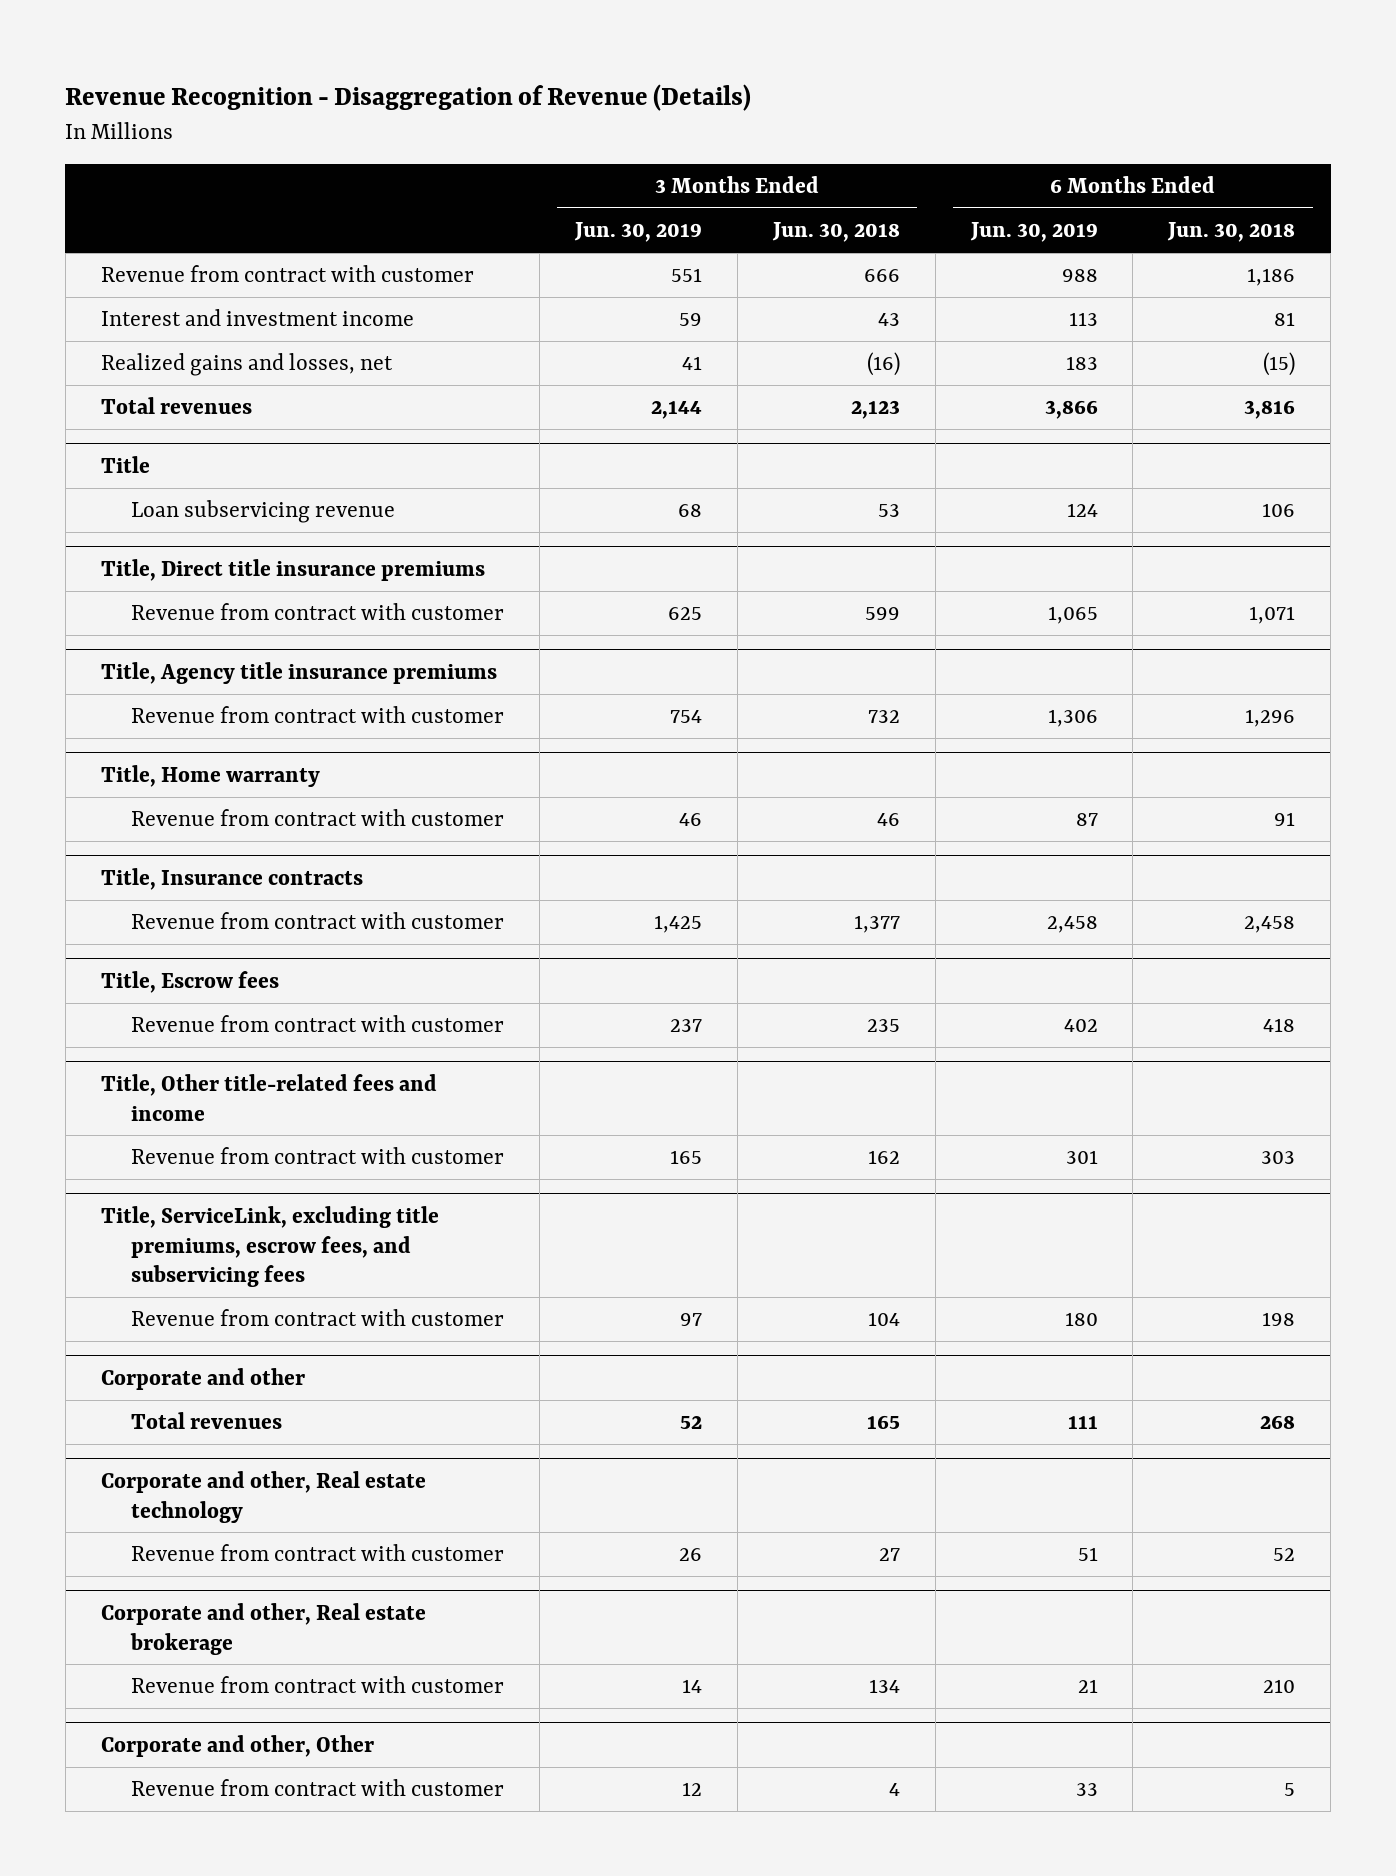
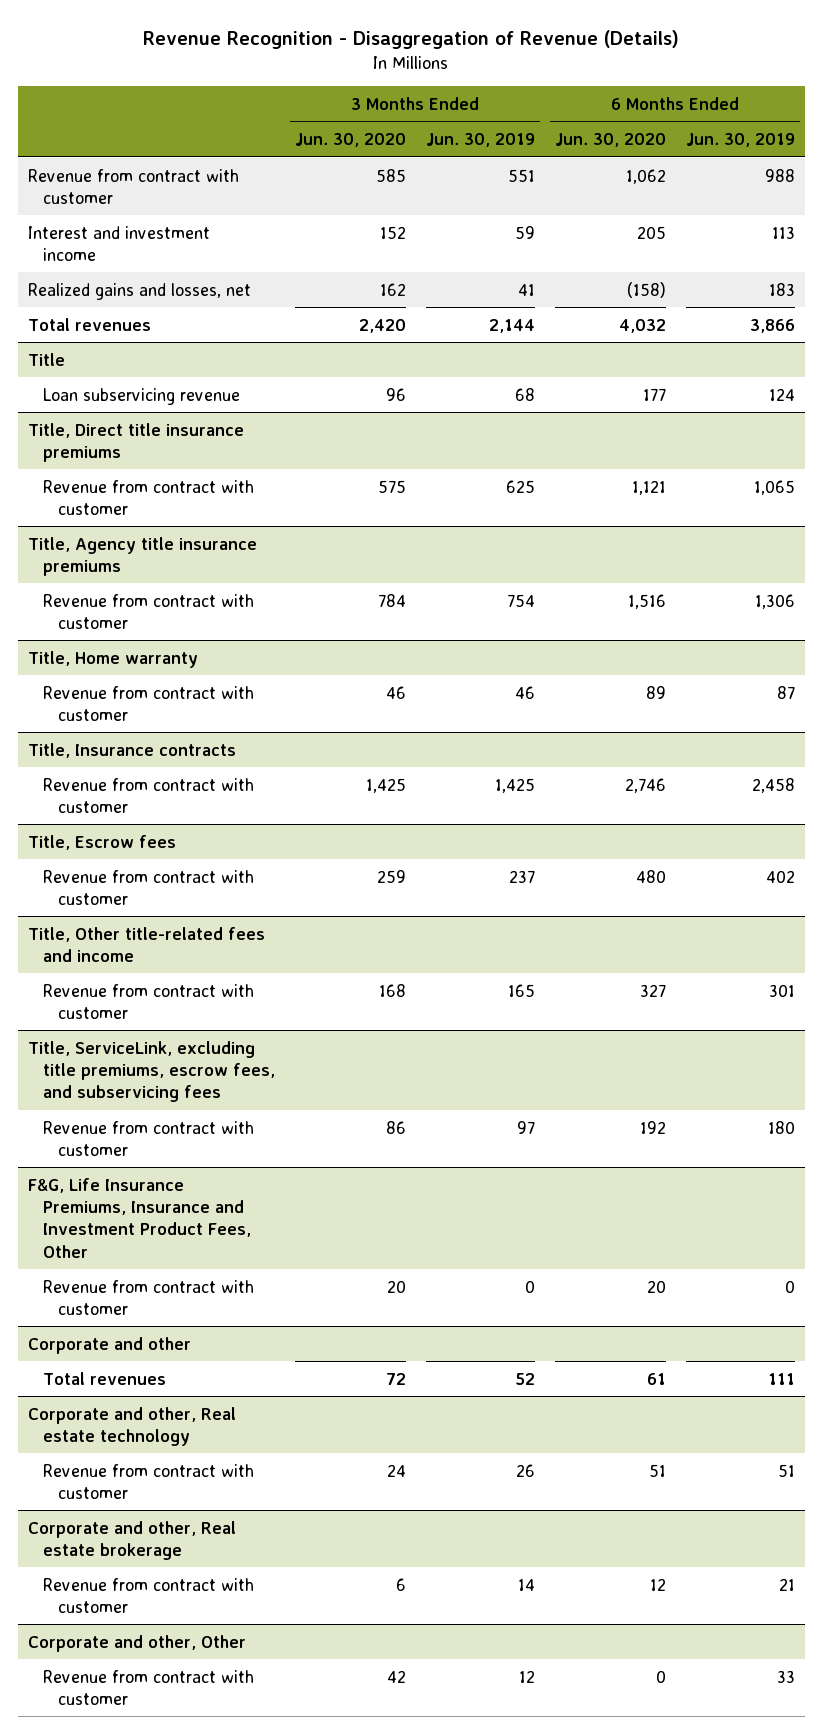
[771,222,900,243] Jun. 30, 2018 -> none
[1167,222,1296,243] Jun. 30, 2018 -> none
none -> [294,133,406,148] Jun. 30, 2020
none -> [554,133,666,148] Jun. 30, 2020
none -> [27,1177,252,1258] F&G, Life Insurance Premiums, Insurance and Investment Product Fees, Other
none -> [43,1279,255,1315] Revenue from contract with customer

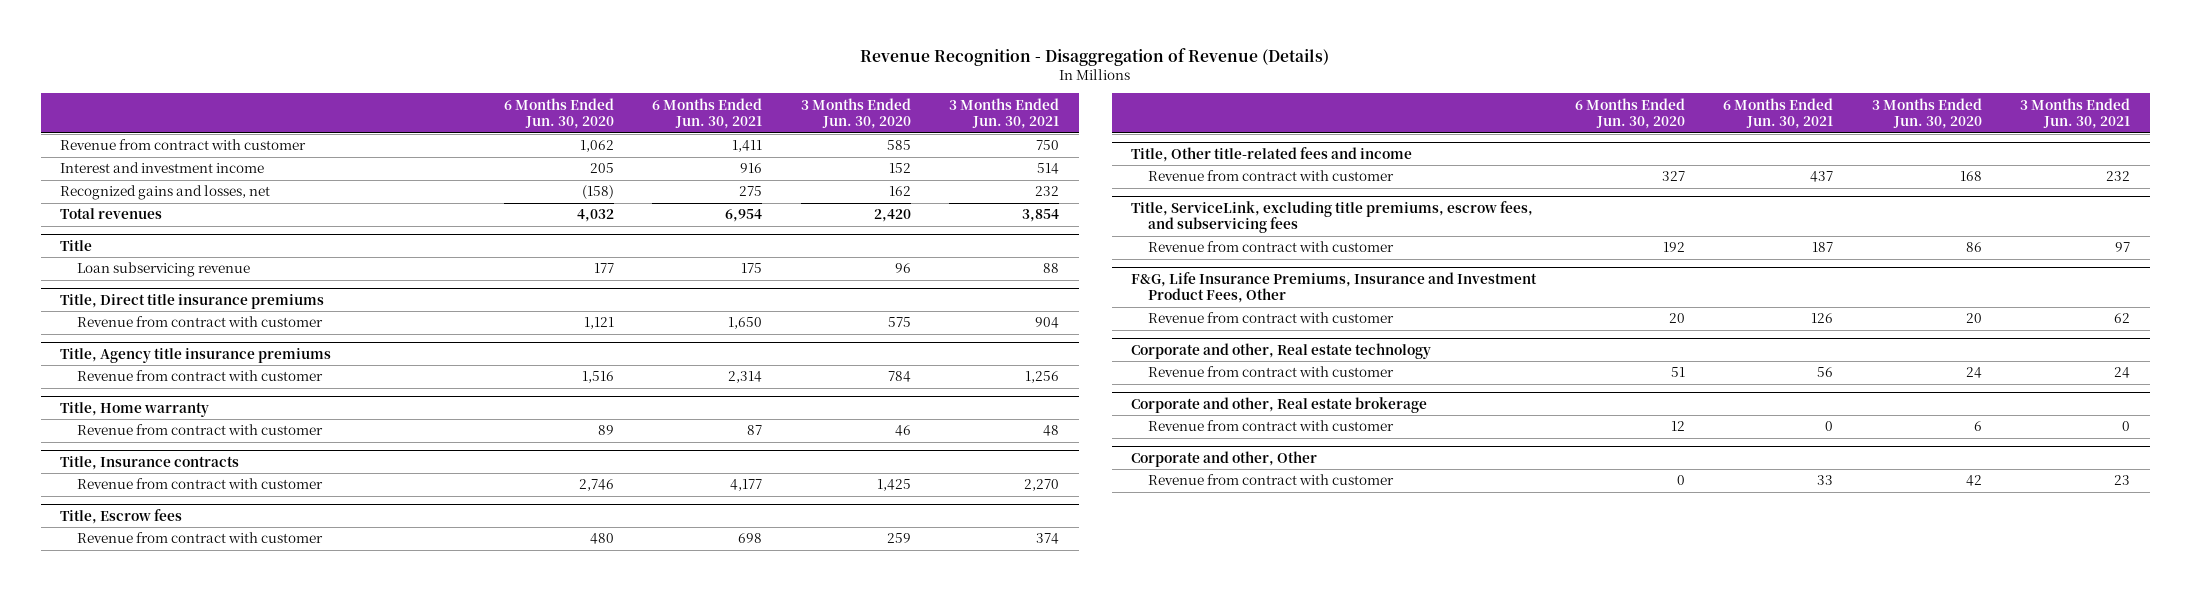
[425,133,535,148] Jun. 30, 2019 -> none
[685,133,795,148] Jun. 30, 2019 -> none
none -> [652,97,763,130] 6 Months Ended Jun. 30, 2021
none -> [949,97,1060,130] 3 Months Ended Jun. 30, 2021
[27,282,251,300] Realized gains and losses, net -> [60,185,271,201] Recognized gains and losses, net
[27,1336,191,1354] Corporate and other -> none
[43,1371,167,1385] Total revenues -> none

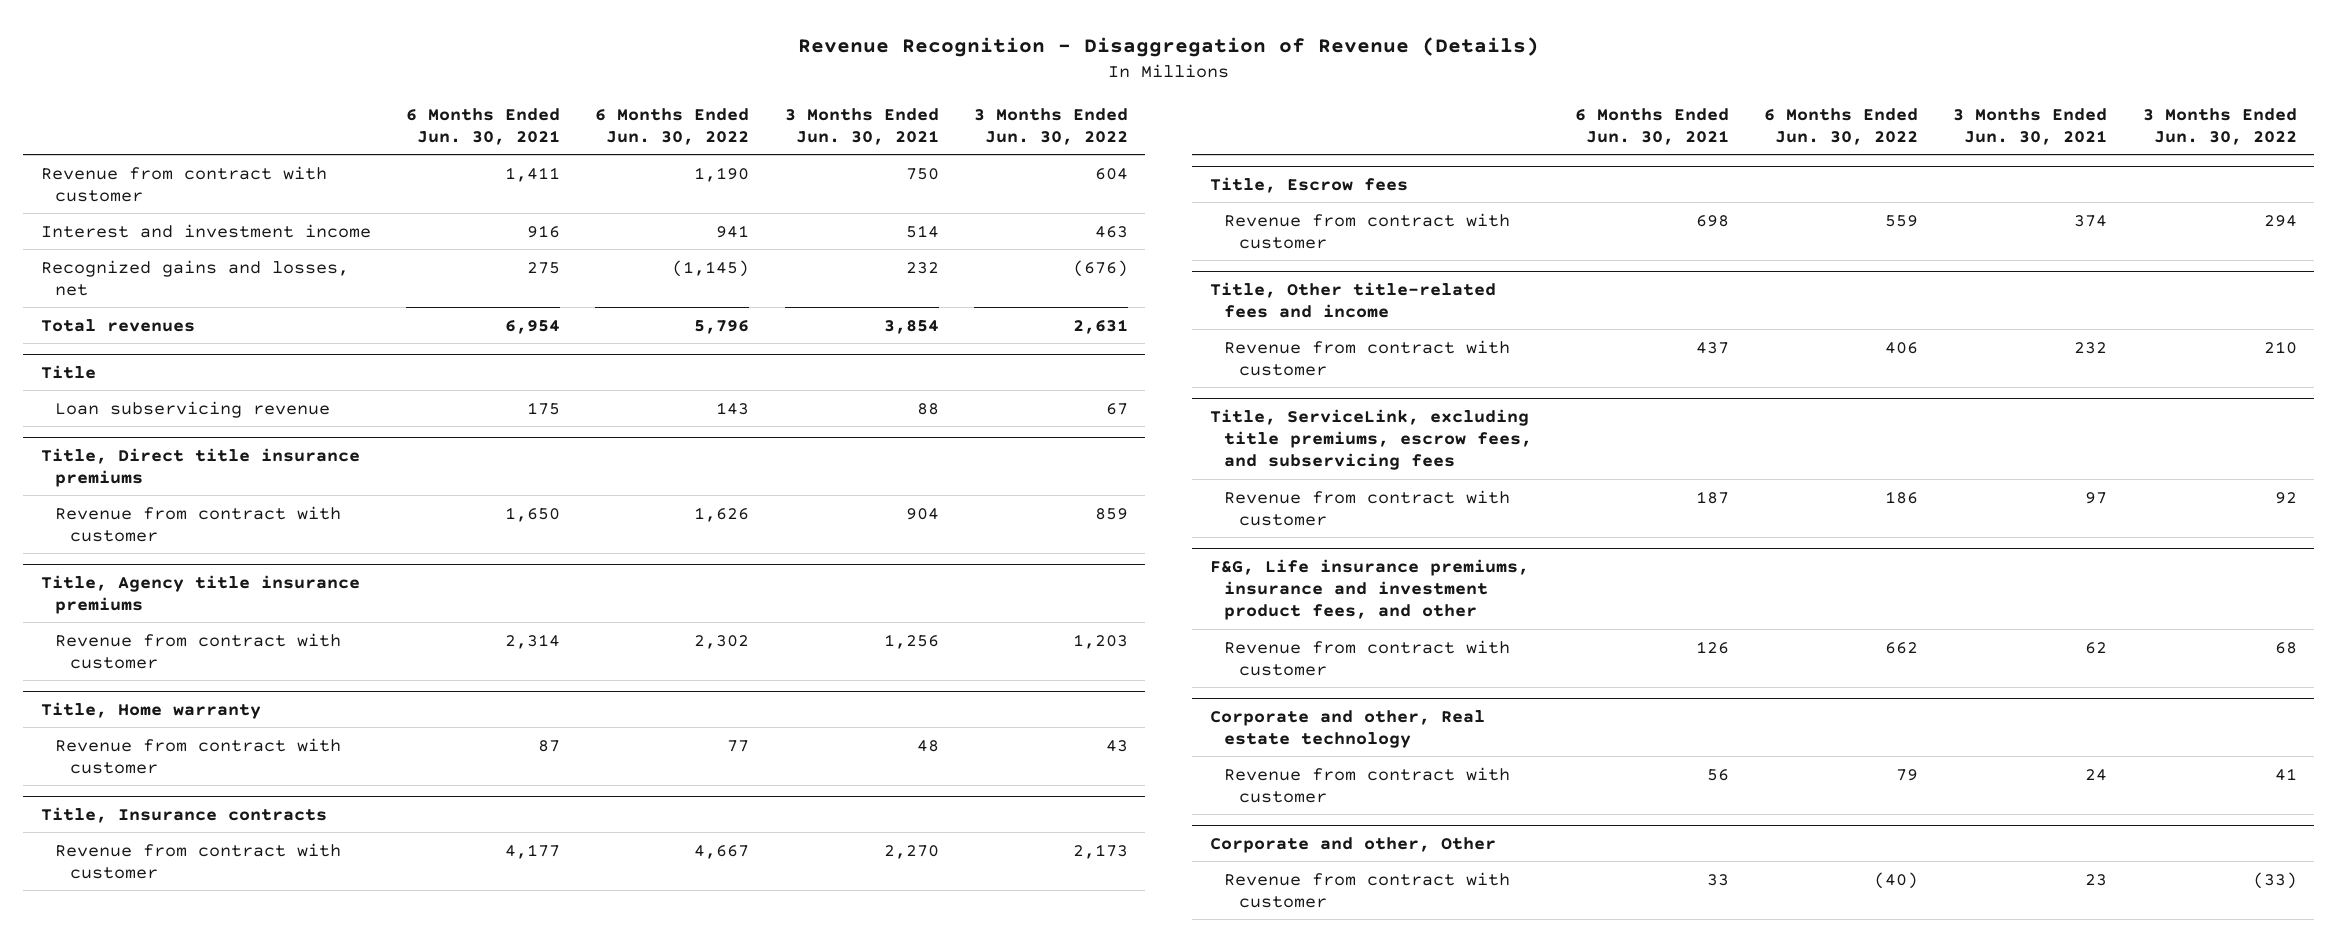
[503,97,614,130] 6 Months Ended Jun. 30, 2020 -> none
[800,97,911,130] 3 Months Ended Jun. 30, 2020 -> none
none -> [595,107,750,145] 6 Months Ended Jun. 30, 2022
none -> [973,107,1128,145] 3 Months Ended Jun. 30, 2022
[1131,271,1538,304] F&G, Life Insurance Premiums, Insurance and Investment Product Fees, Other -> [1209,558,1529,621] F&G, Life insurance premiums, insurance and investment product fees, and other
[1131,396,1428,413] Corporate and other, Real estate brokerage -> none
[1148,420,1395,432] Revenue from contract with customer -> none

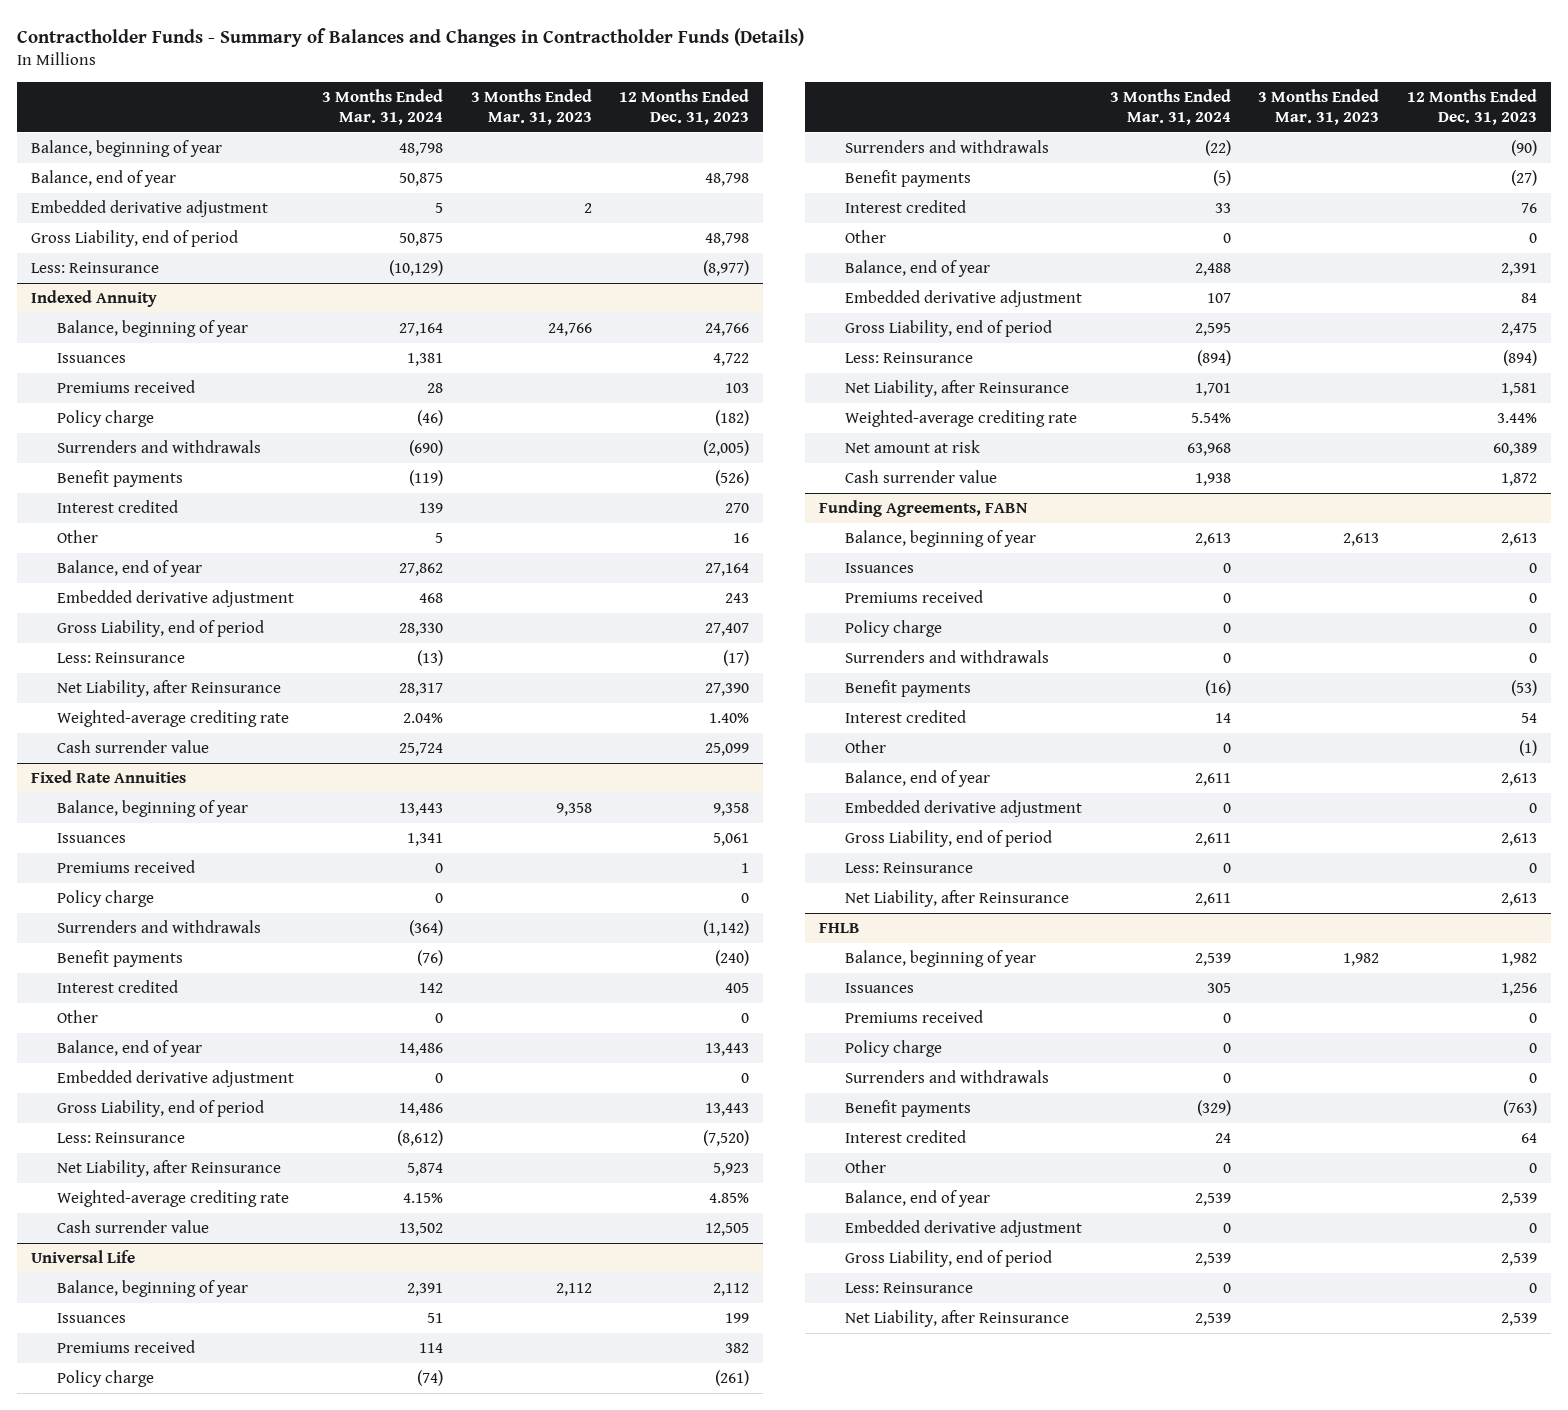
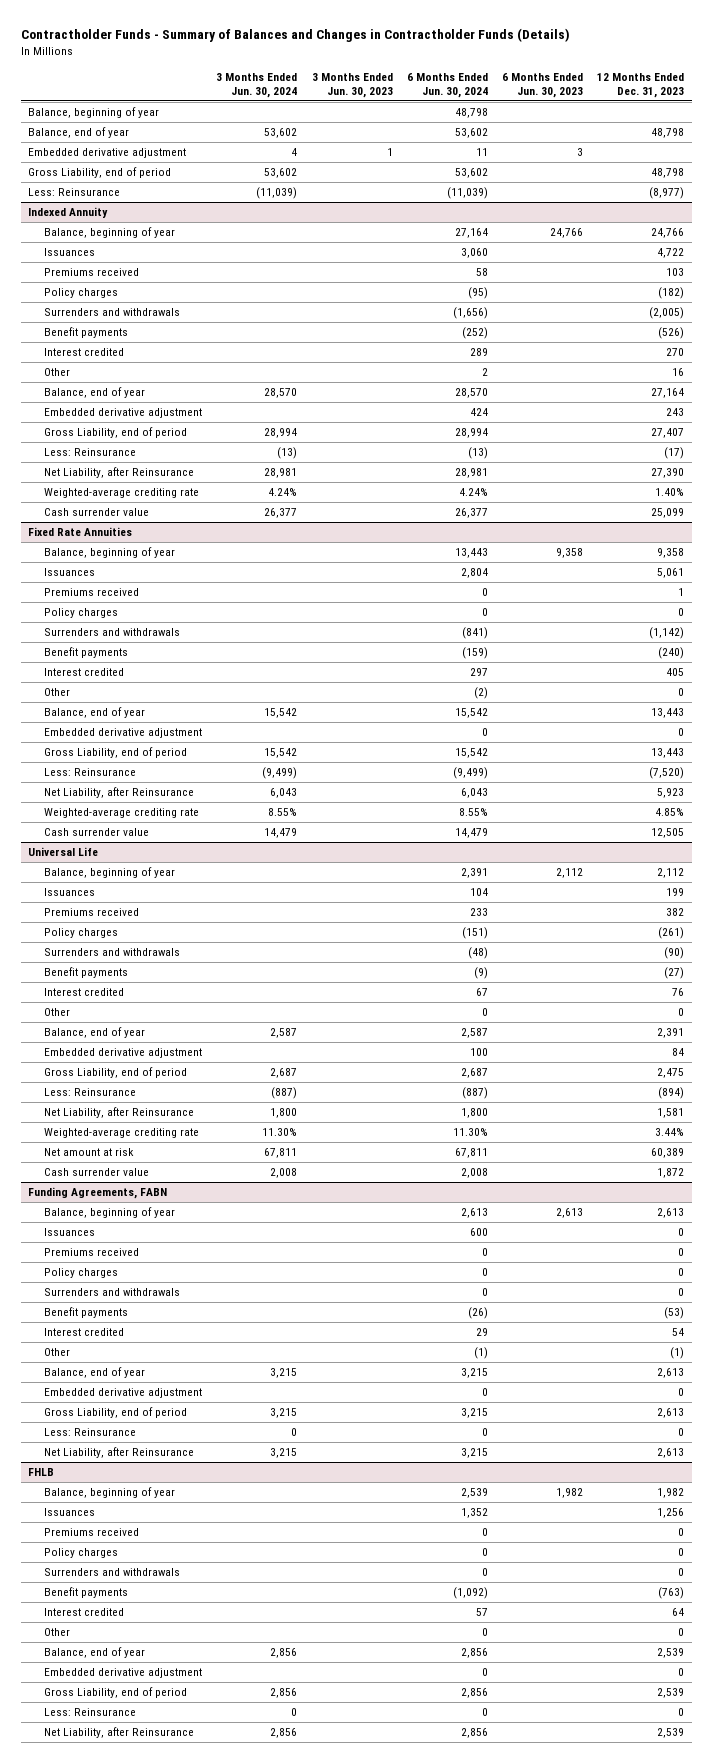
[321,89,443,125] 3 Months Ended Mar. 31, 2024 -> none
[470,89,592,125] 3 Months Ended Mar. 31, 2023 -> none
none -> [216,72,298,98] 3 Months Ended Jun. 30, 2024
none -> [311,72,393,98] 3 Months Ended Jun. 30, 2023
none -> [406,72,488,98] 6 Months Ended Jun. 30, 2024
none -> [502,72,584,98] 6 Months Ended Jun. 30, 2023
[57,410,155,428] Policy charge -> [44,288,119,299] Policy charges
[57,890,155,908] Policy charge -> [44,608,119,619] Policy charges
[57,1370,155,1388] Policy charge -> [44,928,119,939] Policy charges
[845,620,943,638] Policy charge -> [44,1268,119,1279] Policy charges
[845,1040,943,1058] Policy charge -> [44,1548,119,1559] Policy charges

